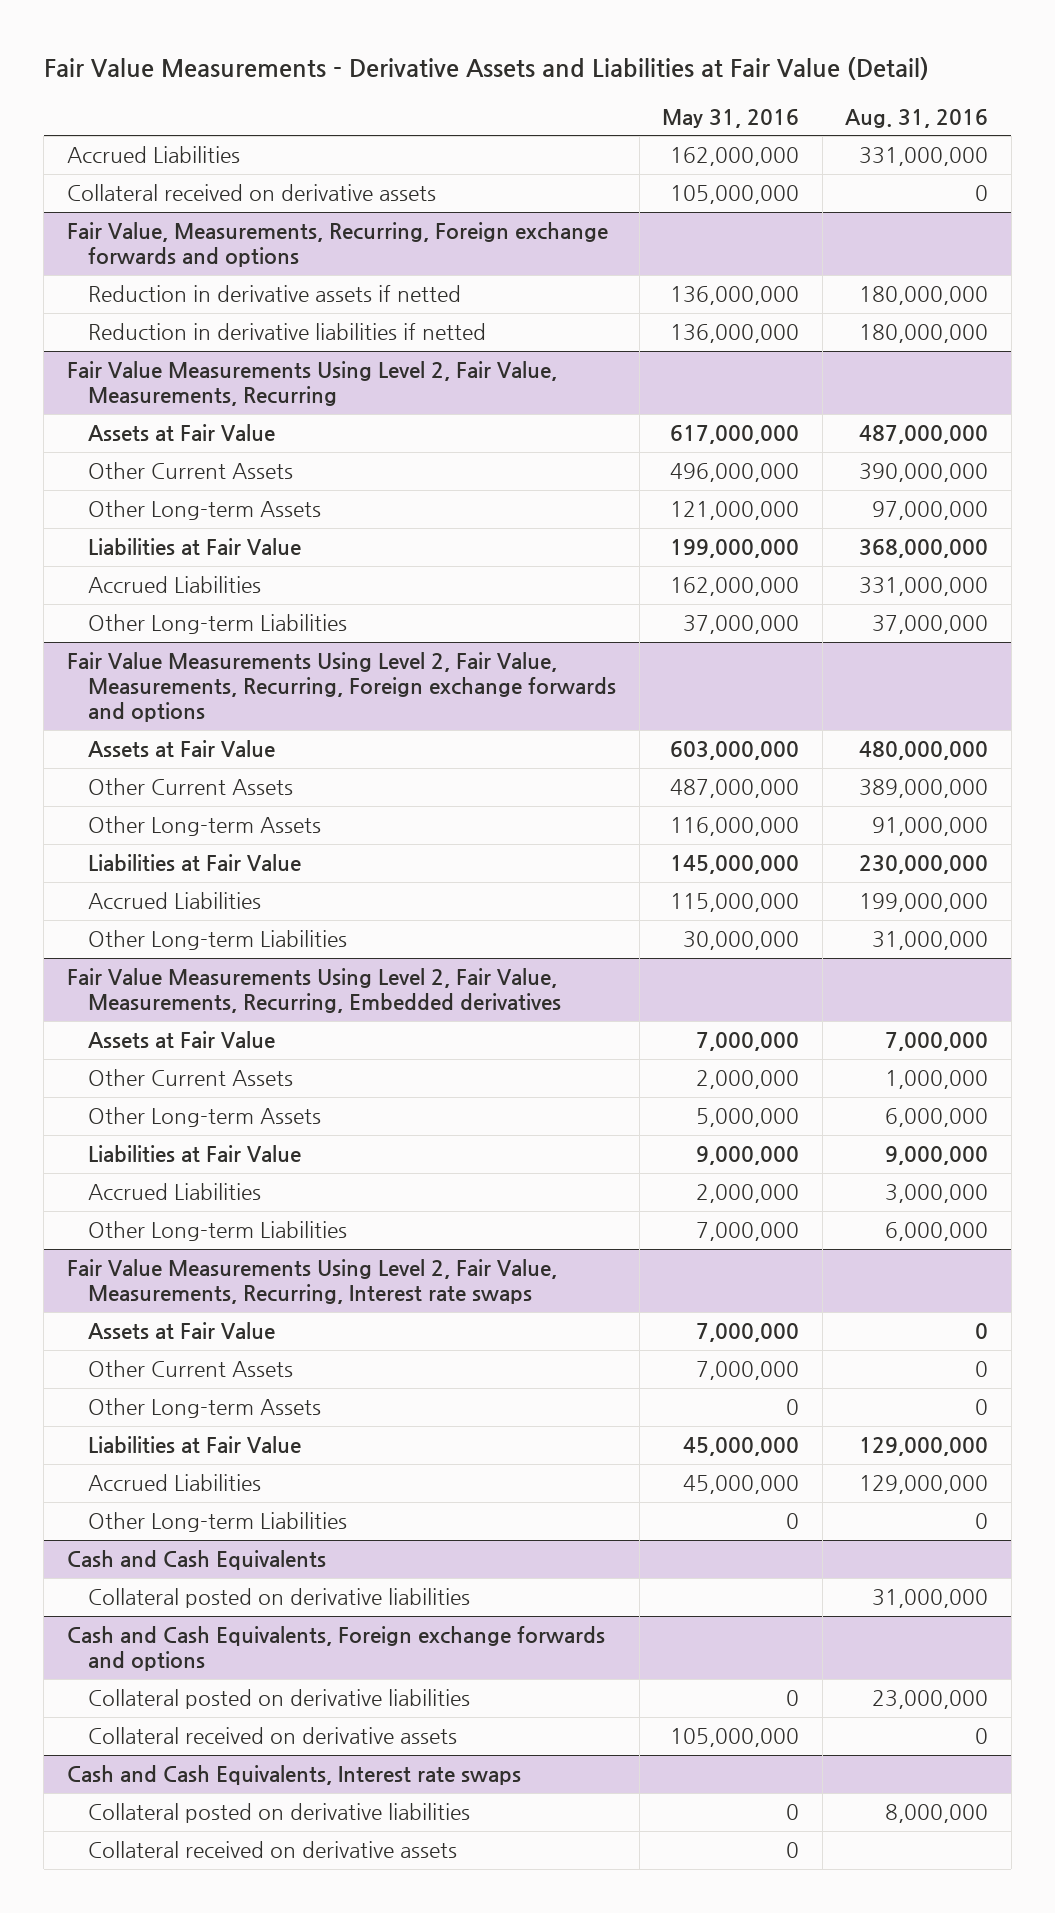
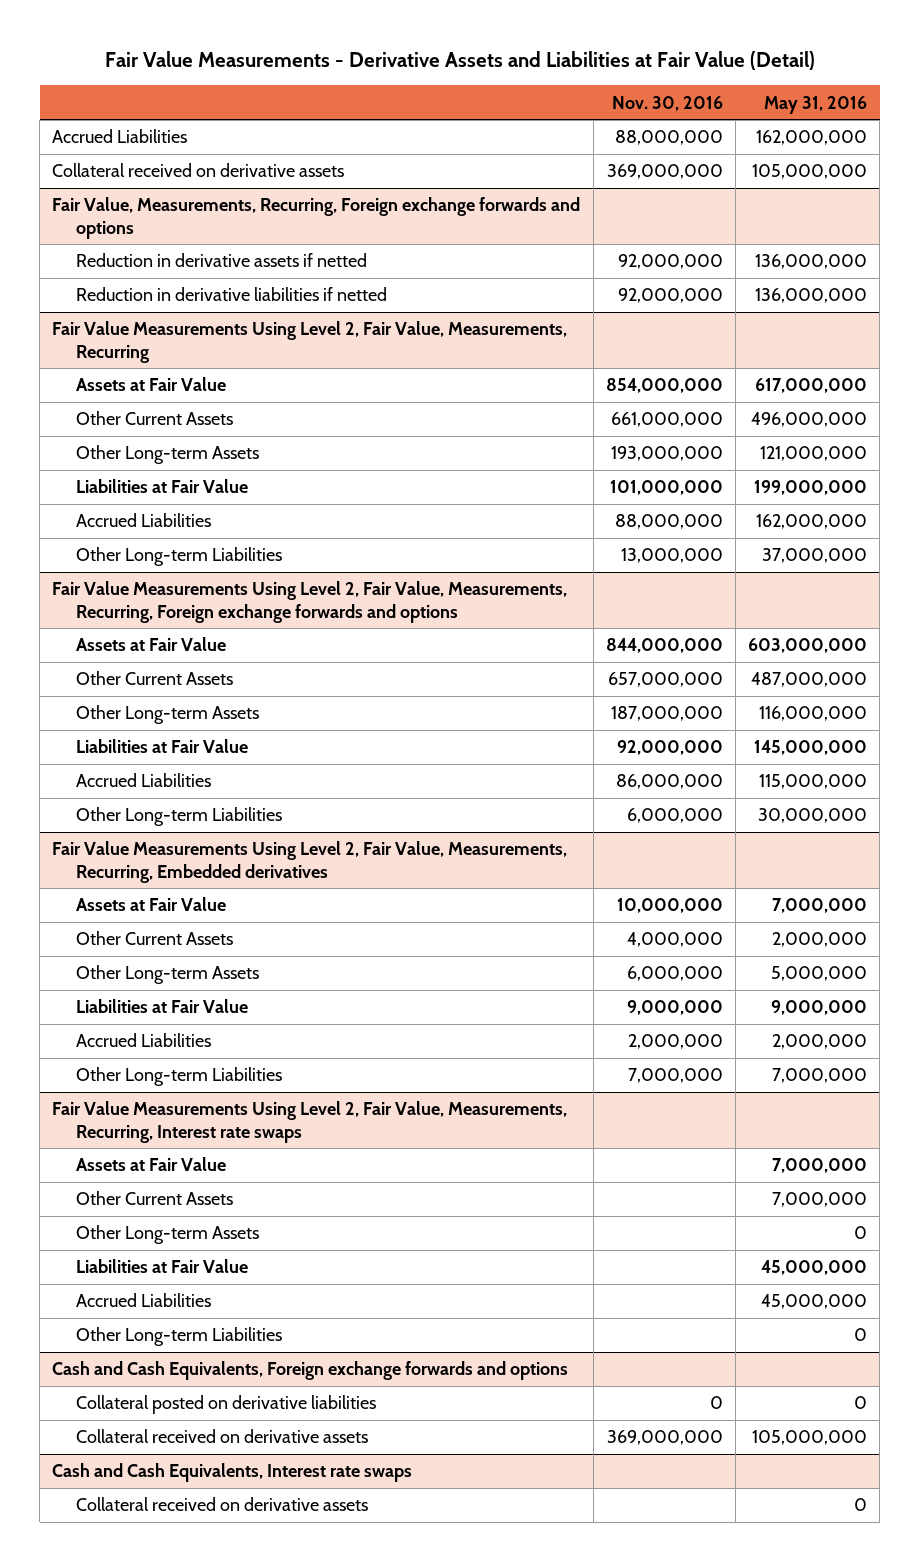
[845,108,989,128] Aug. 31, 2016 -> none
none -> [611,95,723,111] Nov. 30, 2016
[66,1550,326,1571] Cash and Cash Equivalents -> none
[88,1588,471,1609] Collateral posted on derivative liabilities -> none
[88,1803,471,1824] Collateral posted on derivative liabilities -> none

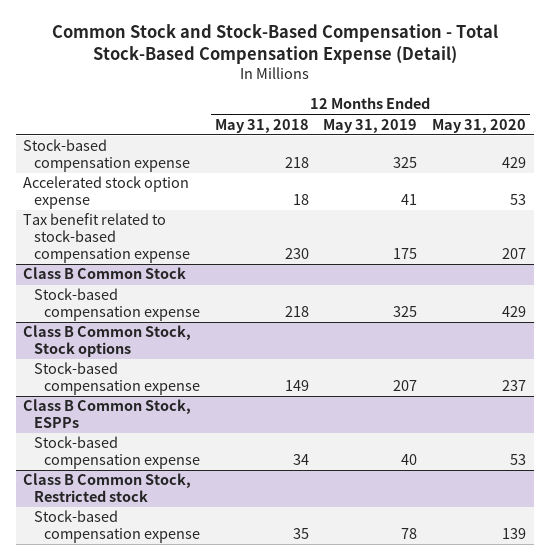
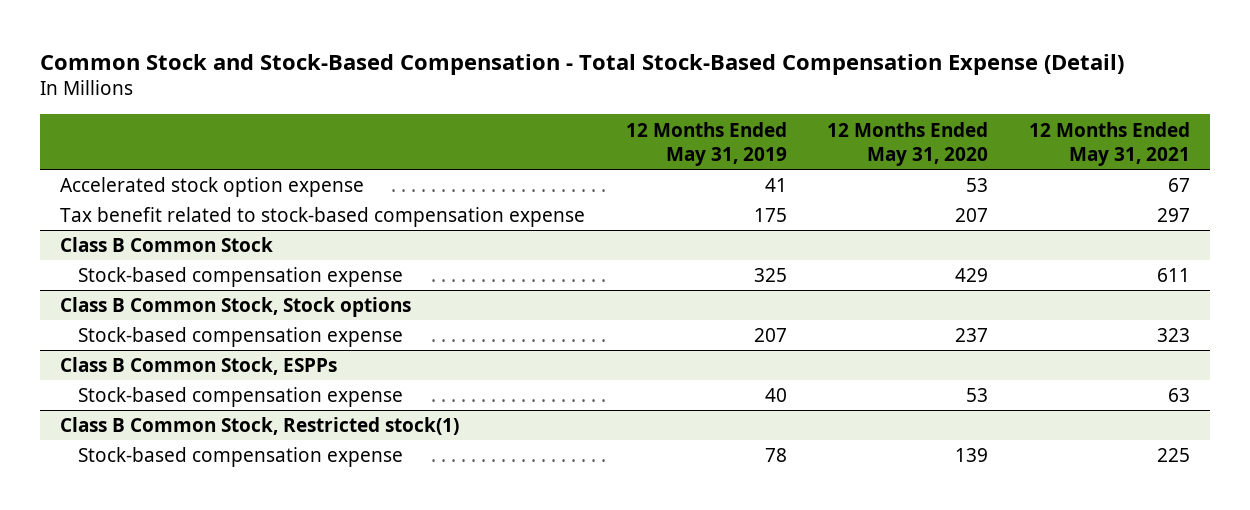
[214,118,309,133] May 31, 2018 -> none
none -> [1028,121,1190,166] 12 Months Ended May 31, 2021
[23,139,190,173] Stock-based compensation expense -> none
[23,473,192,503] Class B Common Stock, Restricted stock -> [60,417,460,436] Class B Common Stock, Restricted stock(1)

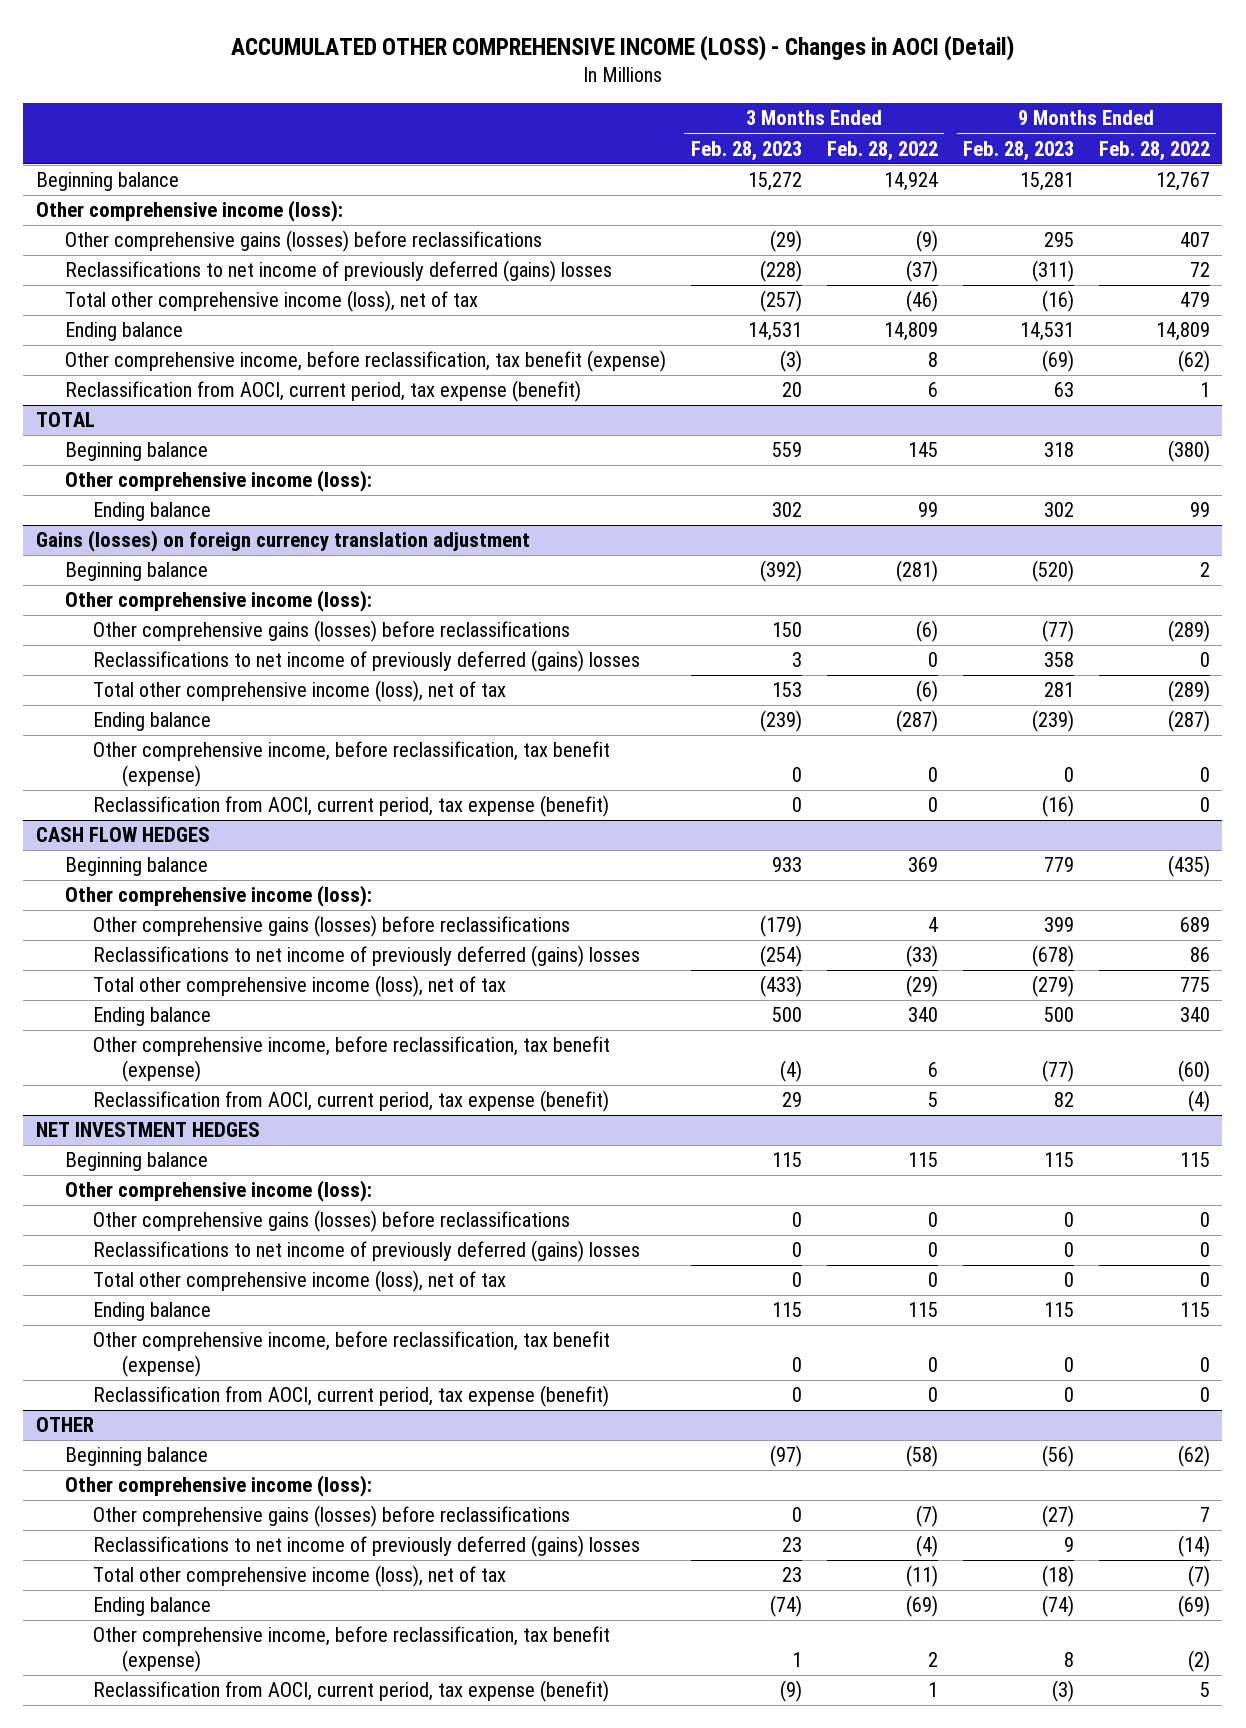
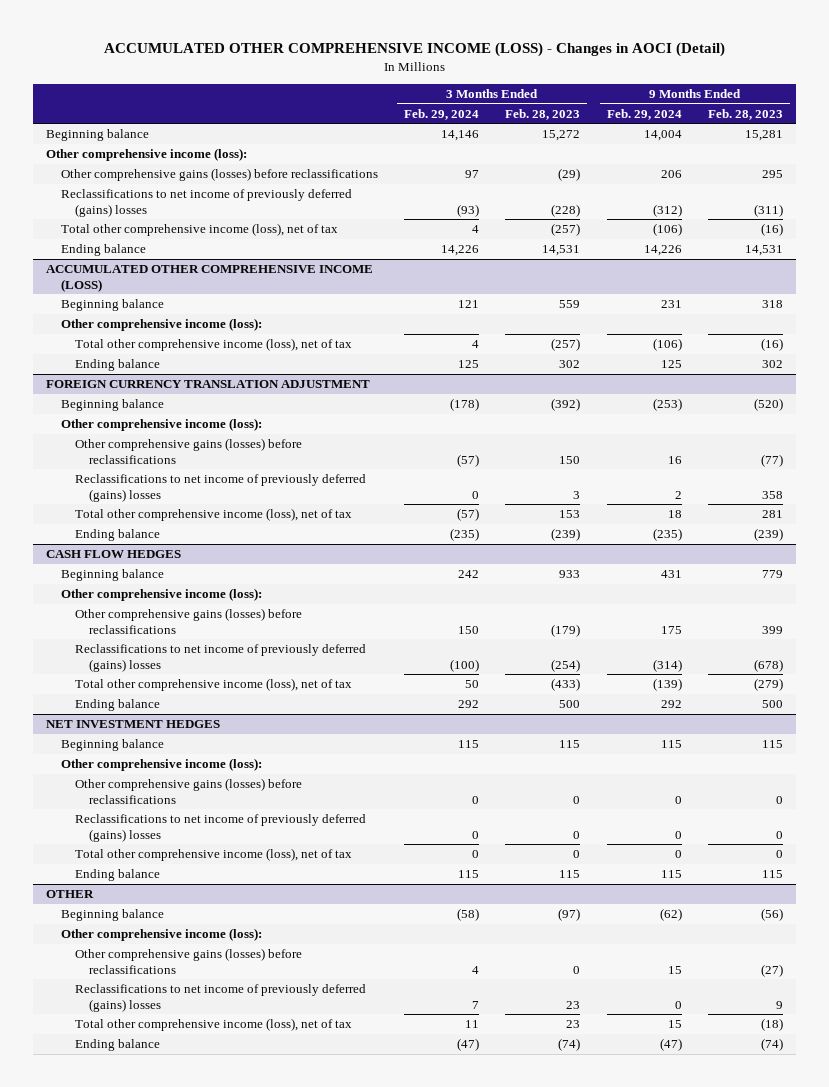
[826,140,938,161] Feb. 28, 2022 -> none
[1098,140,1210,161] Feb. 28, 2022 -> none
none -> [403,108,479,120] Feb. 29, 2024
none -> [606,108,682,120] Feb. 29, 2024
[64,350,666,373] Other comprehensive income, before reclassification, tax benefit (expense) -> none
[64,380,581,403] Reclassification from AOCI, current period, tax expense (benefit) -> none
[35,412,95,428] TOTAL -> none
none -> [46,264,374,292] ACCUMULATED OTHER COMPREHENSIVE INCOME (LOSS)
none -> [74,337,352,351] Total other comprehensive income (loss), net of tax
[35,530,530,553] Gains (losses) on foreign currency translation adjustment -> [46,379,371,388] FOREIGN CURRENCY TRANSLATION ADJUSTMENT
[93,741,611,787] Other comprehensive income, before reclassification, tax benefit (expense) -> none
[93,795,610,818] Reclassification from AOCI, current period, tax expense (benefit) -> none
[93,1036,611,1082] Other comprehensive income, before reclassification, tax benefit (expense) -> none
[93,1090,610,1113] Reclassification from AOCI, current period, tax expense (benefit) -> none
[93,1331,611,1377] Other comprehensive income, before reclassification, tax benefit (expense) -> none
[93,1385,610,1408] Reclassification from AOCI, current period, tax expense (benefit) -> none
[93,1626,611,1672] Other comprehensive income, before reclassification, tax benefit (expense) -> none
[93,1680,610,1703] Reclassification from AOCI, current period, tax expense (benefit) -> none

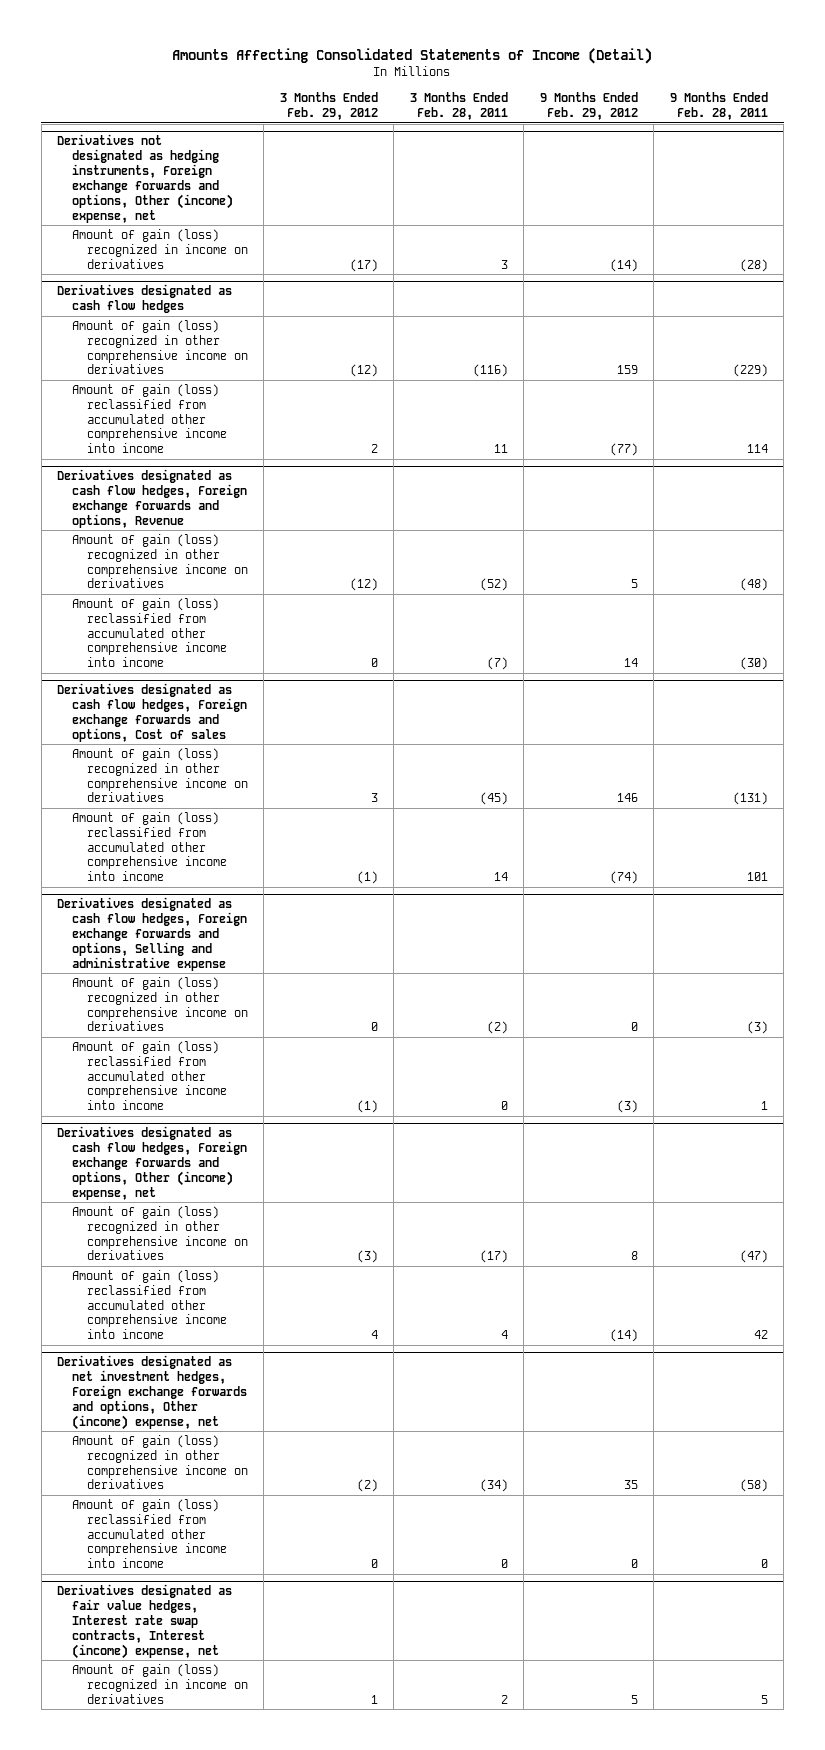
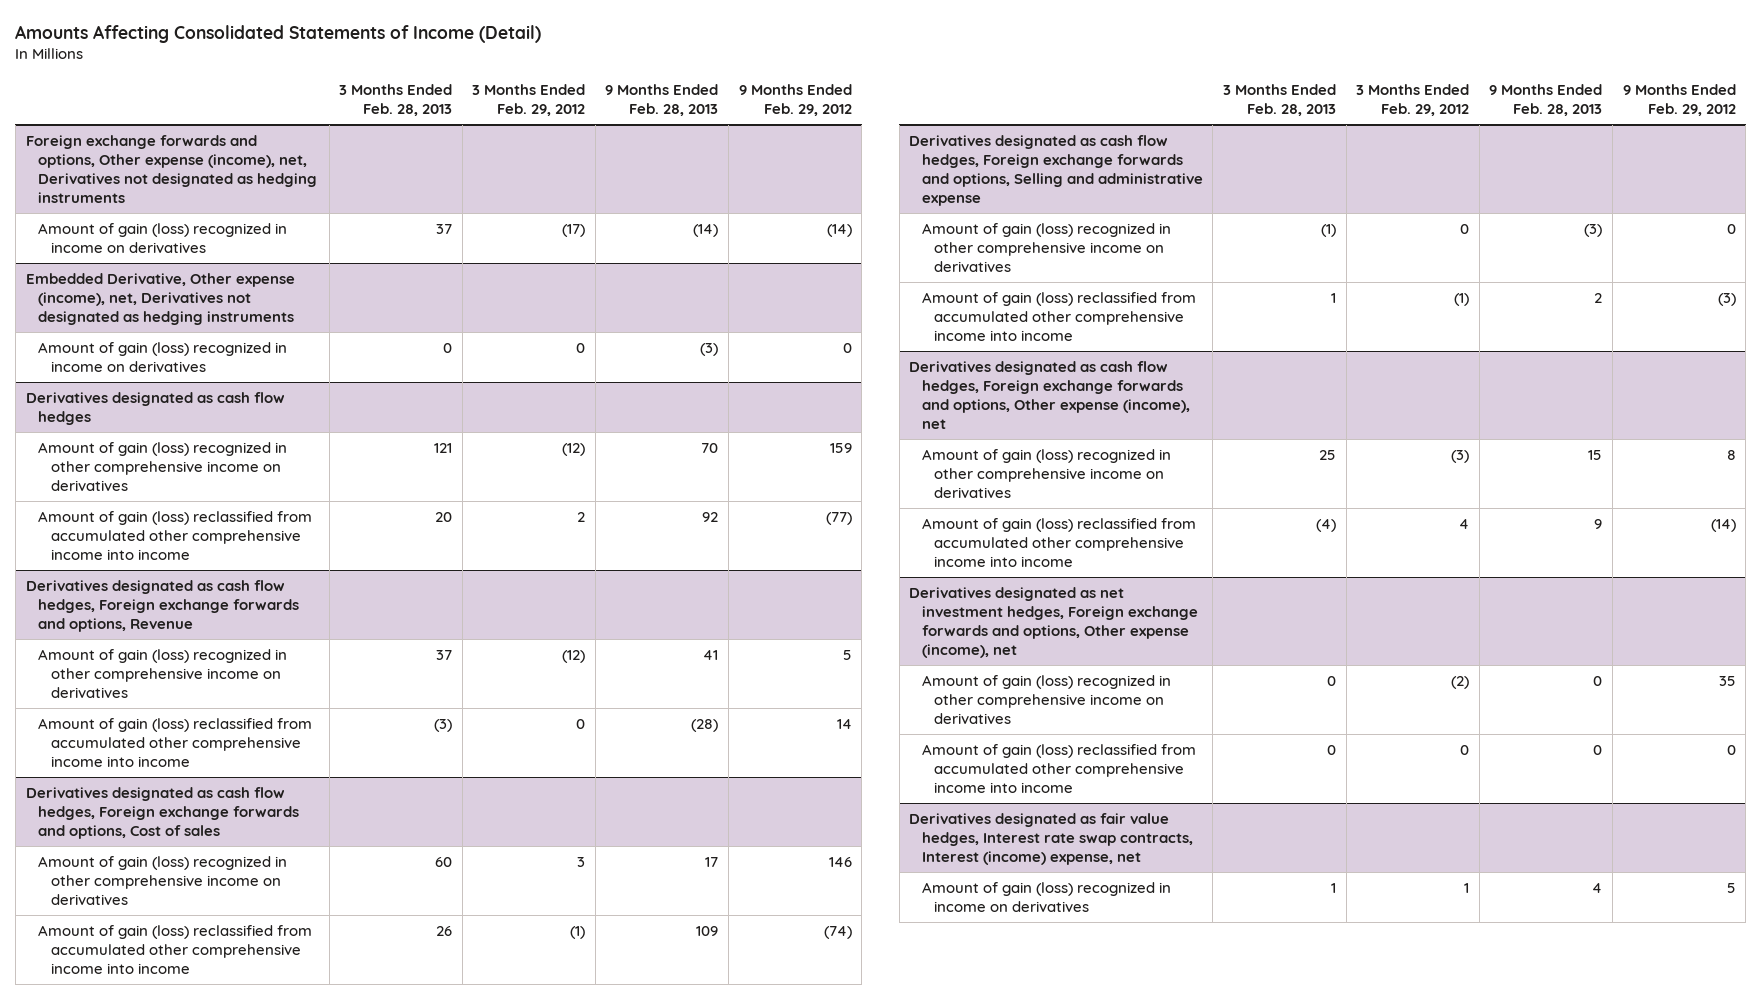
[409,92,508,121] 3 Months Ended Feb. 28, 2011 -> none
[669,92,768,121] 9 Months Ended Feb. 28, 2011 -> none
none -> [339,83,453,116] 3 Months Ended Feb. 28, 2013
none -> [605,83,719,116] 9 Months Ended Feb. 28, 2013
[57,134,233,223] Derivatives not designated as hedging instruments, Foreign exchange forwards and options, Other (income) expense, net -> [25,134,318,204] Foreign exchange forwards and options, Other expense (income), net, Derivatives not designated as hedging instruments
none -> [25,272,295,326] Embedded Derivative, Other expense (income), net, Derivatives not designated as hedging instruments
none -> [38,341,288,372] Amount of gain (loss) recognized in income on derivatives
[57,1126,247,1200] Derivatives designated as cash flow hedges, Foreign exchange forwards and options, Other (income) expense, net -> [909,360,1190,430] Derivatives designated as cash flow hedges, Foreign exchange forwards and options, Other expense (income), net
[57,1355,247,1430] Derivatives designated as net investment hedges, Foreign exchange forwards and options, Other (income) expense, net -> [909,586,1198,659] Derivatives designated as net investment hedges, Foreign exchange forwards and options, Other expense (income), net

